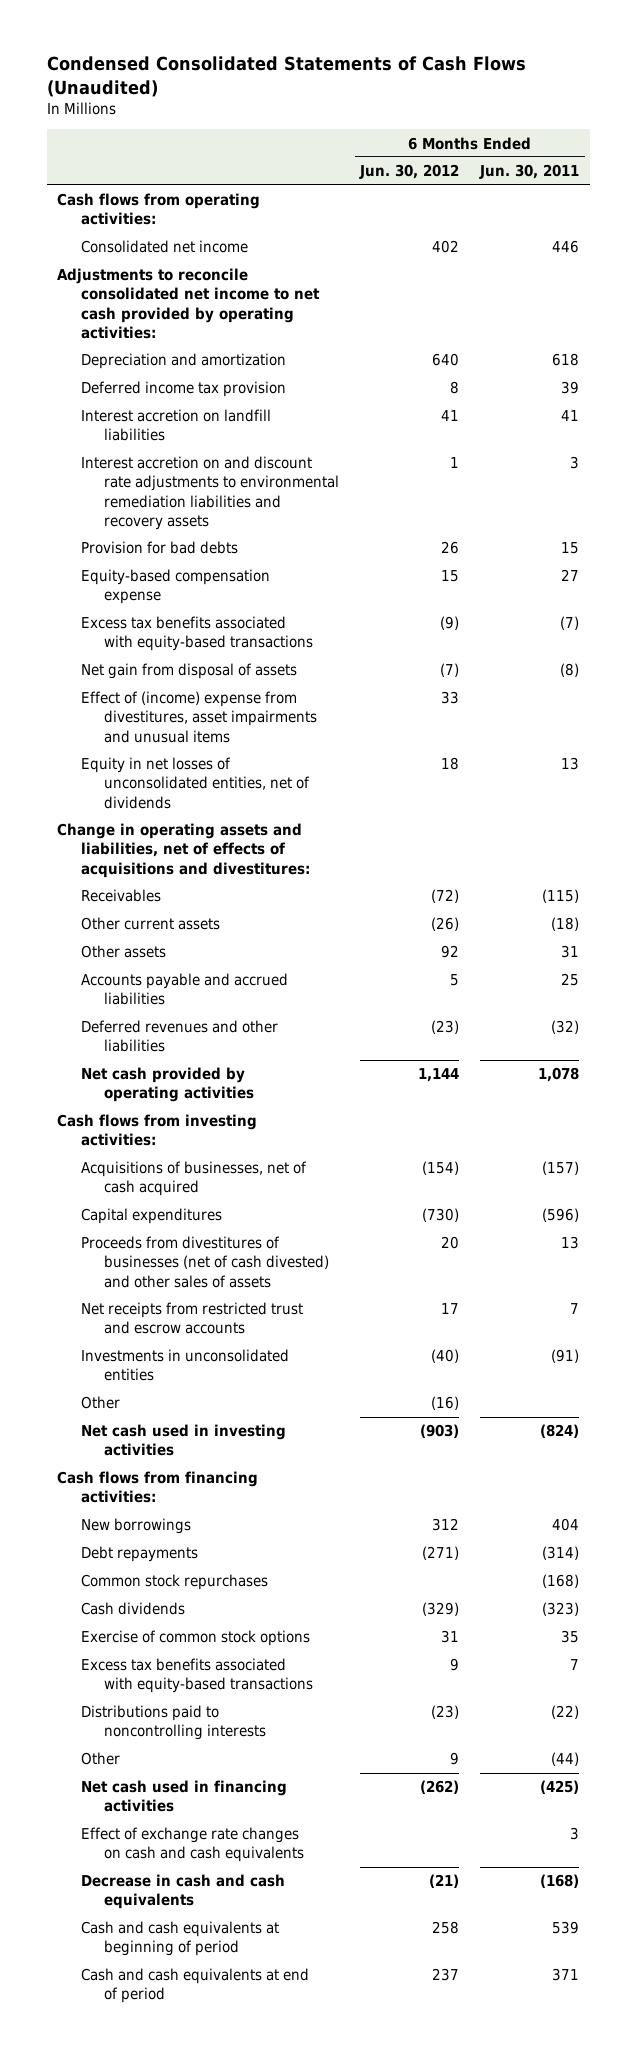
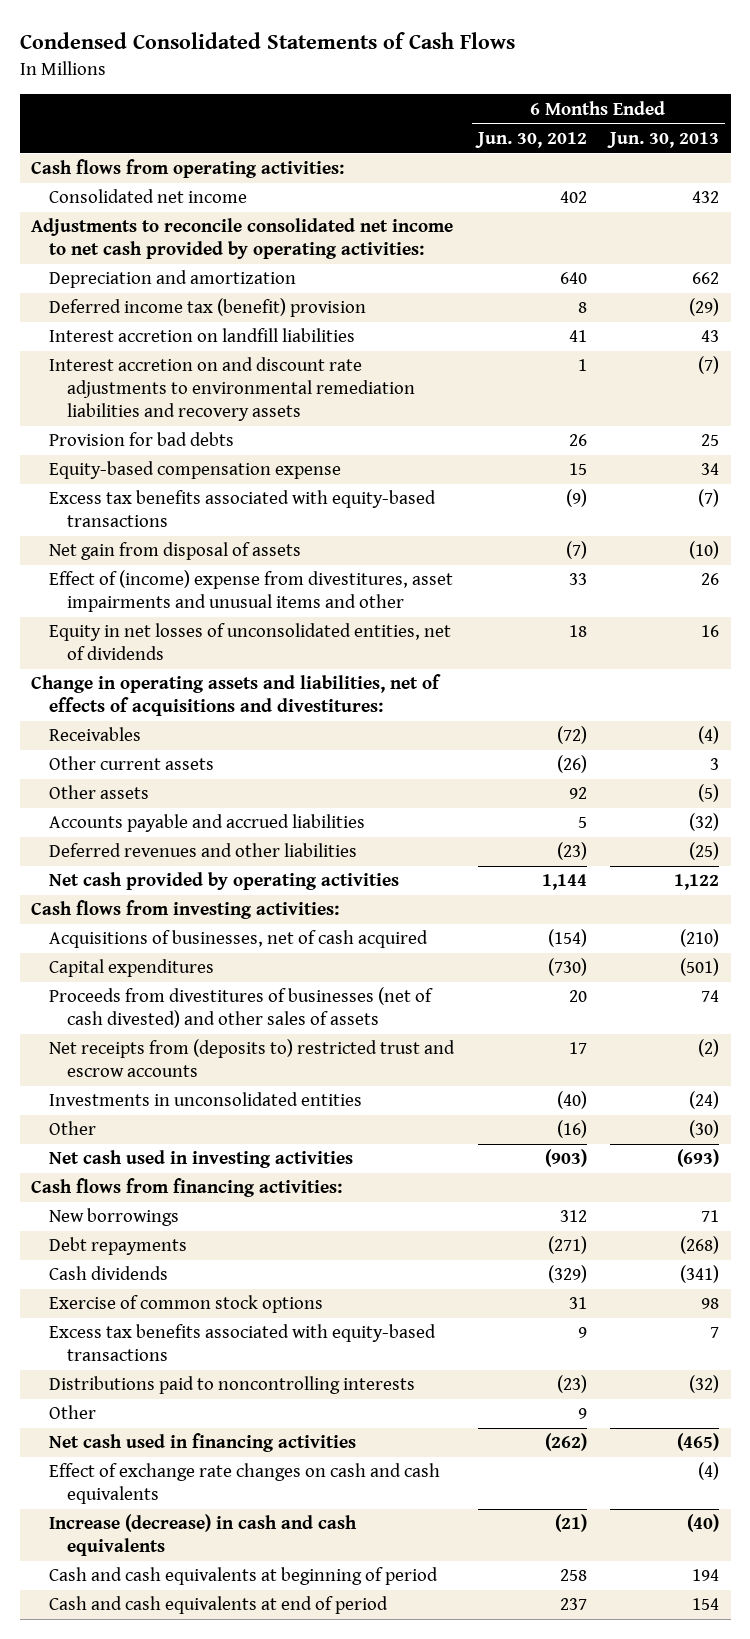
[46,56,526,97] Condensed Consolidated Statements of Cash Flows (Unaudited) -> [19,32,515,50] Condensed Consolidated Statements of Cash Flows
[479,164,580,180] Jun. 30, 2011 -> none
none -> [606,131,719,148] Jun. 30, 2013
[80,381,286,398] Deferred income tax provision -> [49,298,367,318] Deferred income tax (benefit) provision
[80,691,318,743] Effect of (income) expense from divestitures, asset impairments and unusual items -> [49,570,454,613] Effect of (income) expense from divestitures, asset impairments and unusual items and other
[80,1302,303,1335] Net receipts from restricted trust and escrow accounts -> [49,1039,456,1078] Net receipts from (deposits to) restricted trust and escrow accounts
[80,1574,268,1591] Common stock repurchases -> none
[80,1874,285,1910] Decrease in cash and cash equivalents -> [49,1514,358,1557] Increase (decrease) in cash and cash equivalents

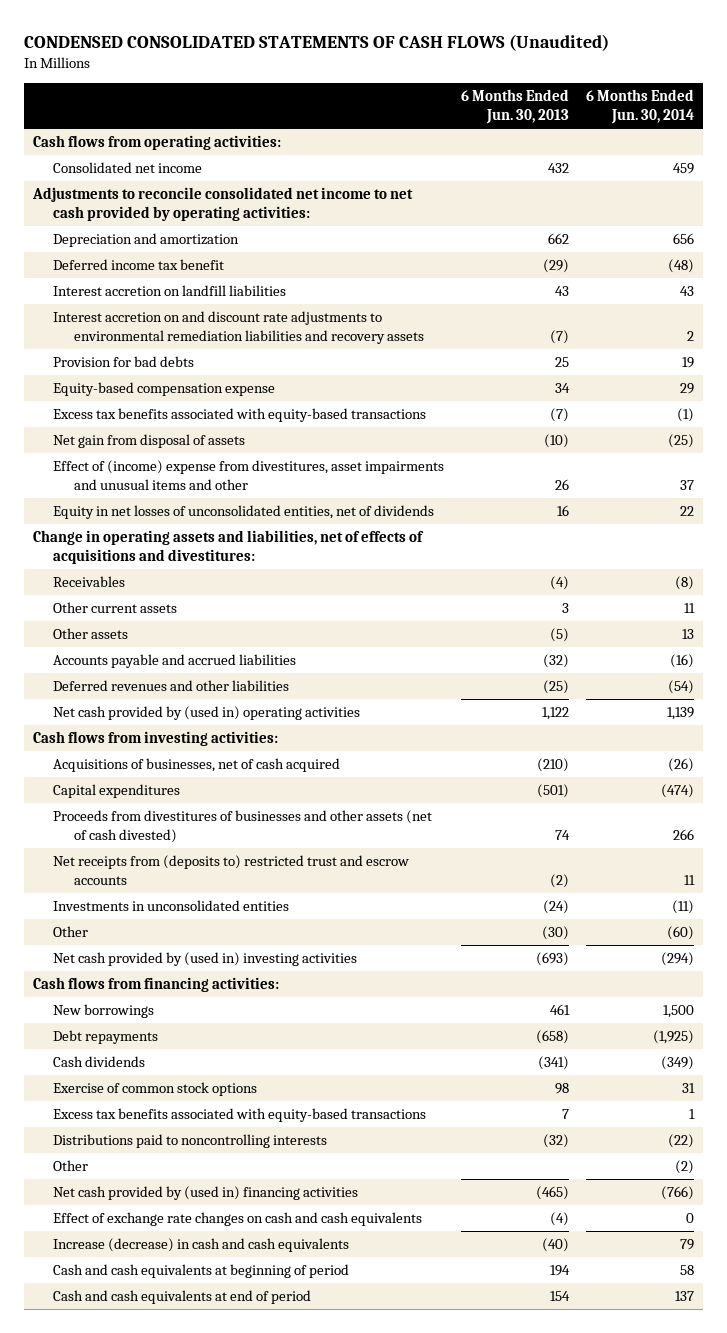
[19,32,515,50] Condensed Consolidated Statements of Cash Flows -> [24,33,610,51] CONDENSED CONSOLIDATED STATEMENTS OF CASH FLOWS (Unaudited)
[474,131,587,148] Jun. 30, 2012 -> none
none -> [586,89,695,125] 6 Months Ended Jun. 30, 2014
[49,298,367,318] Deferred income tax (benefit) provision -> [53,259,225,271] Deferred income tax benefit
[49,872,400,891] Net cash provided by operating activities -> [53,706,361,721] Net cash provided by (used in) operating activities
[49,987,434,1029] Proceeds from divestitures of businesses (net of cash divested) and other sales of assets -> [53,810,433,844] Proceeds from divestitures of businesses and other assets (net of cash divested)
[49,1150,354,1169] Net cash used in investing activities -> [53,952,358,967] Net cash provided by (used in) investing activities
[700,1210,719,1223] 71 -> [550,1004,571,1016] 461
[679,1236,719,1255] (268) -> [536,1030,570,1045] (658)
[49,1433,357,1453] Net cash used in financing activities -> [53,1186,359,1201] Net cash provided by (used in) financing activities

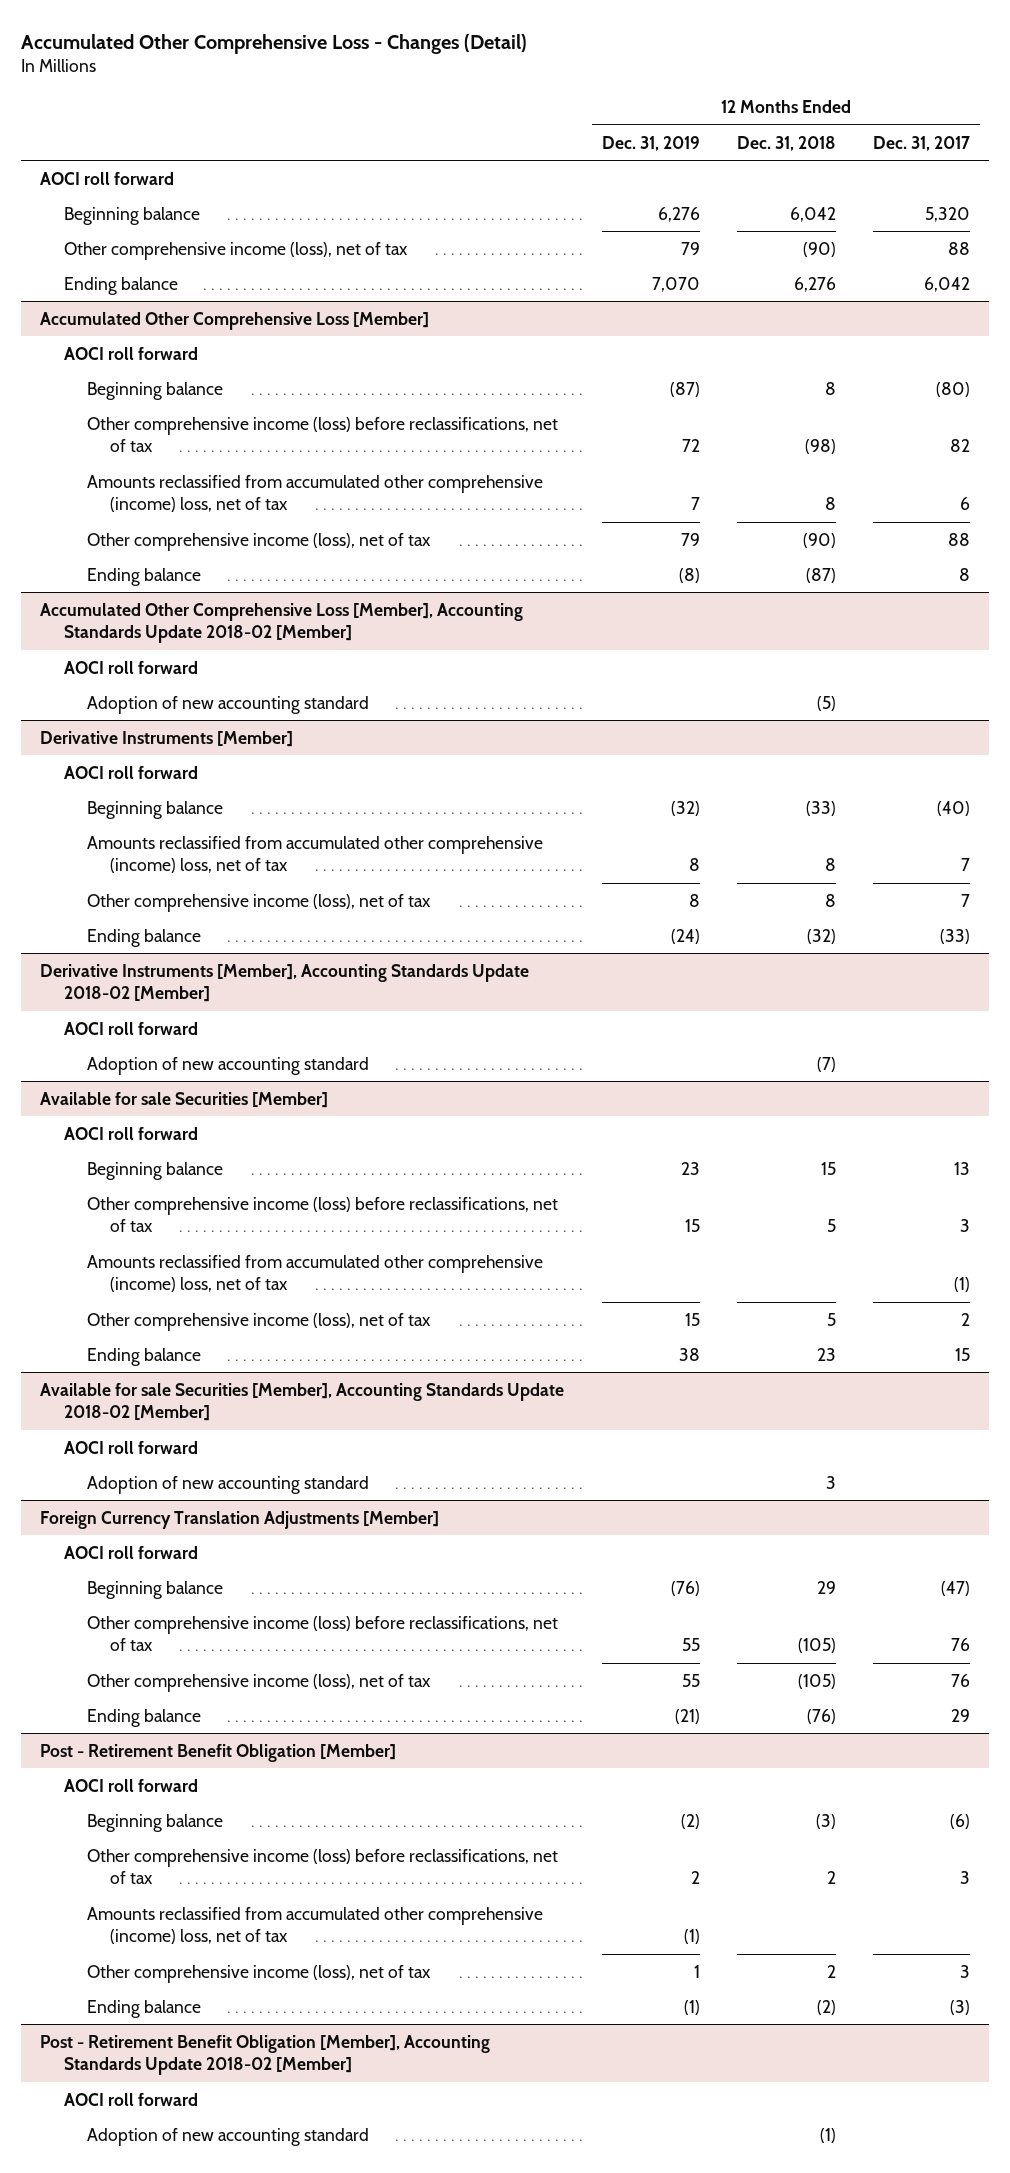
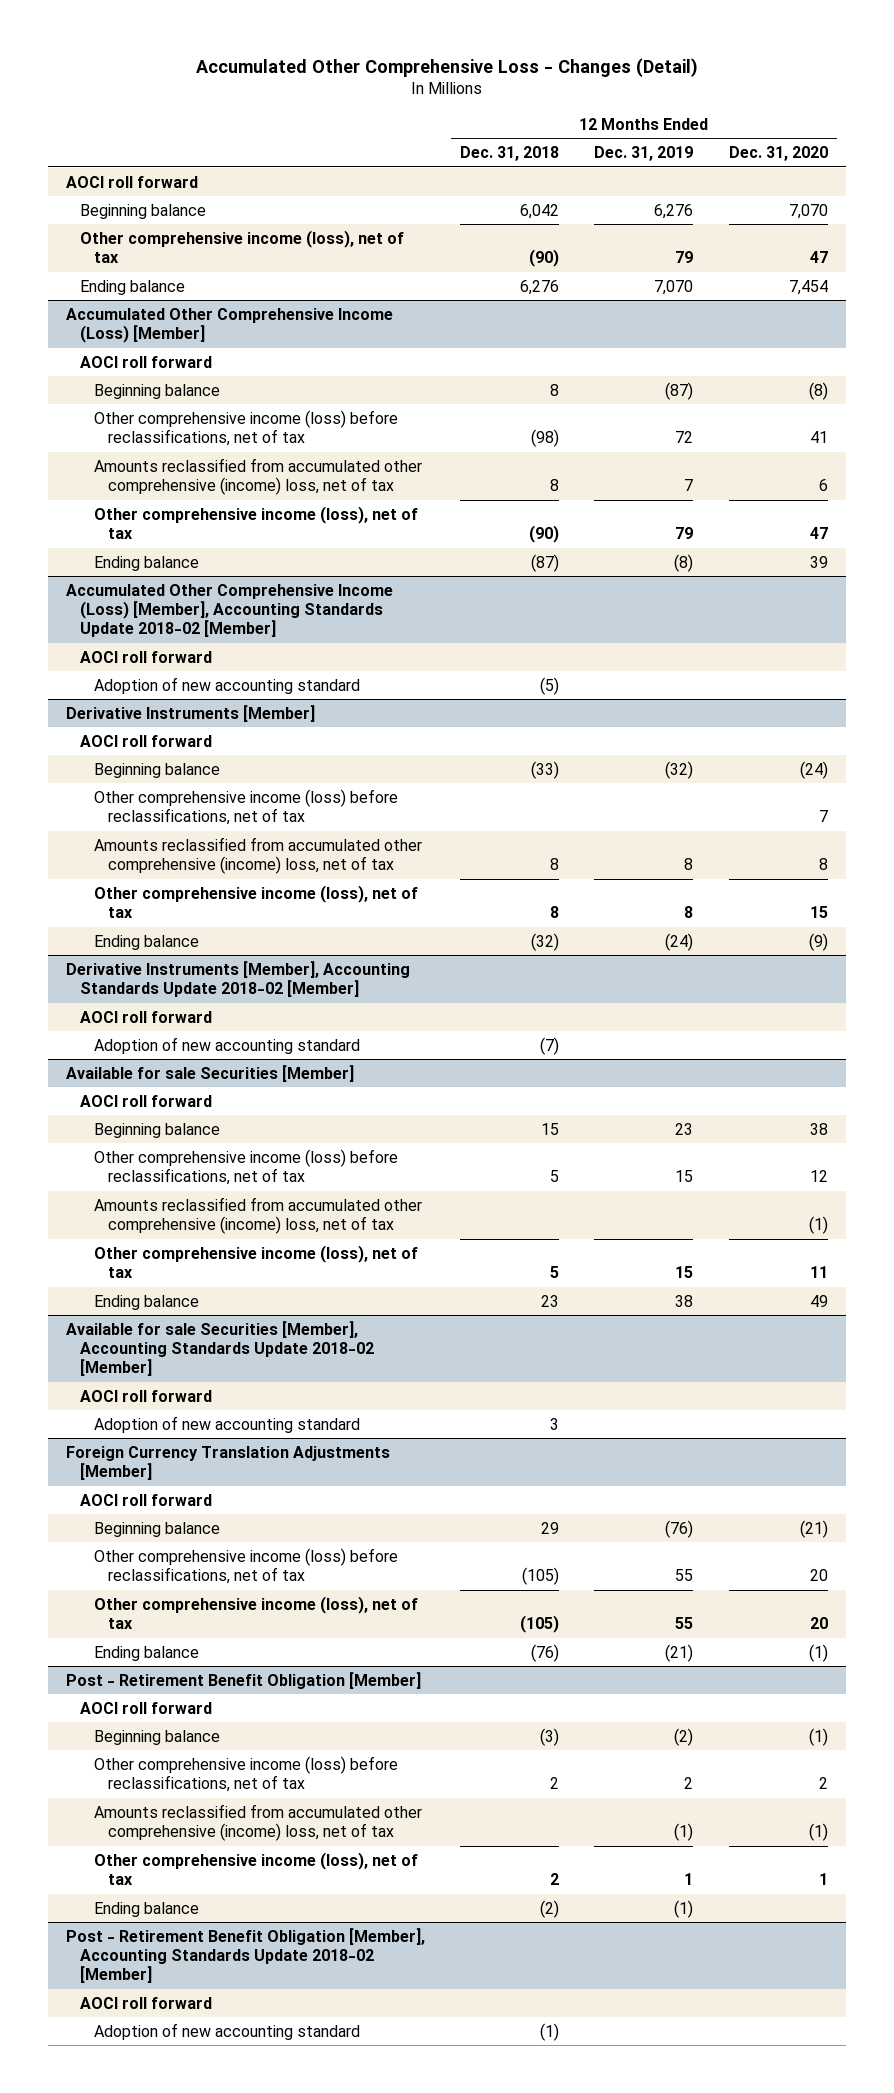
[873,135,971,151] Dec. 31, 2017 -> none
none -> [728,146,828,162] Dec. 31, 2020
[40,311,430,330] Accumulated Other Comprehensive Loss [Member] -> [65,307,393,343] Accumulated Other Comprehensive Income (Loss) [Member]
[40,602,524,644] Accumulated Other Comprehensive Loss [Member], Accounting Standards Update 2018-02 [Member] -> [65,583,393,638] Accumulated Other Comprehensive Income (Loss) [Member], Accounting Standards Update 2018-02 [Member]
none -> [93,788,398,825] Other comprehensive income (loss) before reclassifications, net of tax

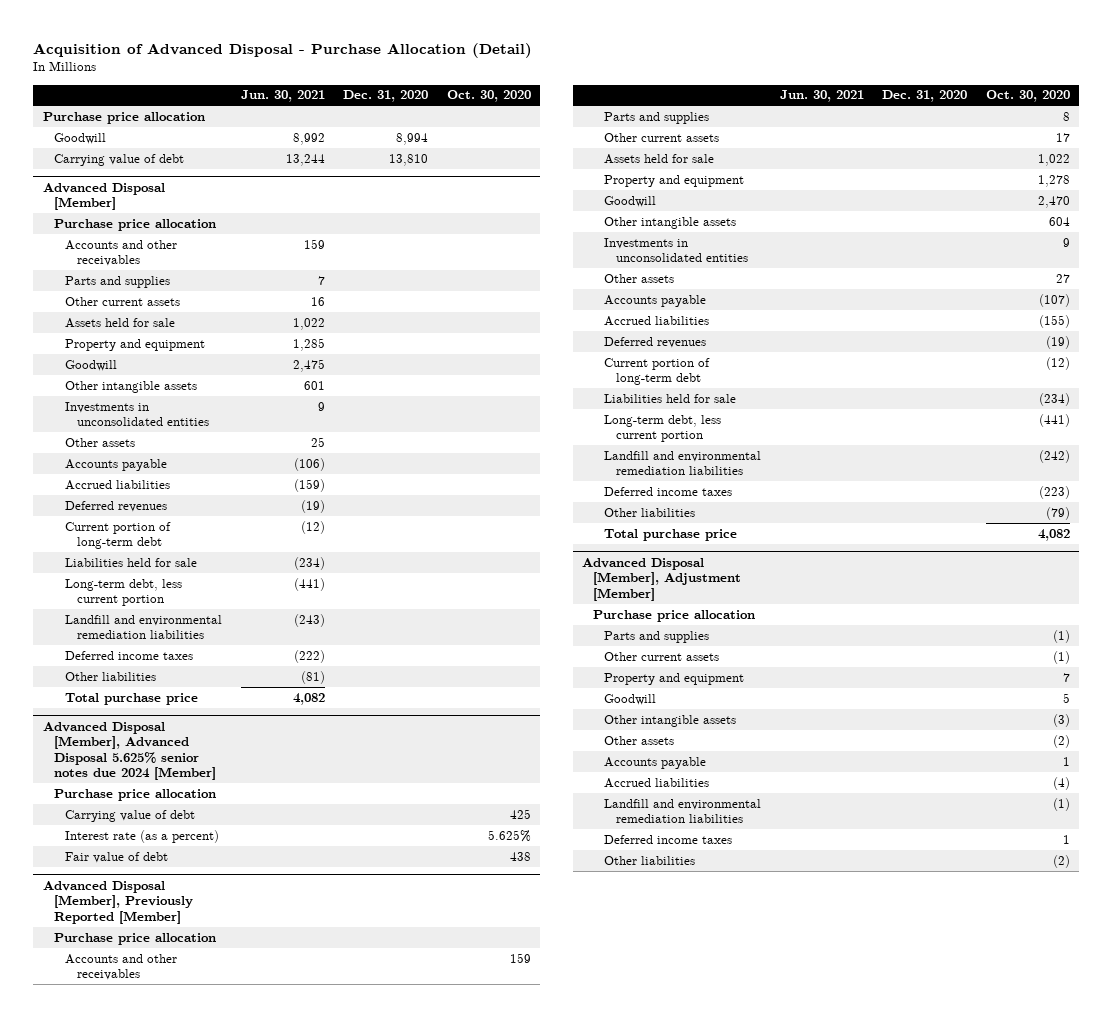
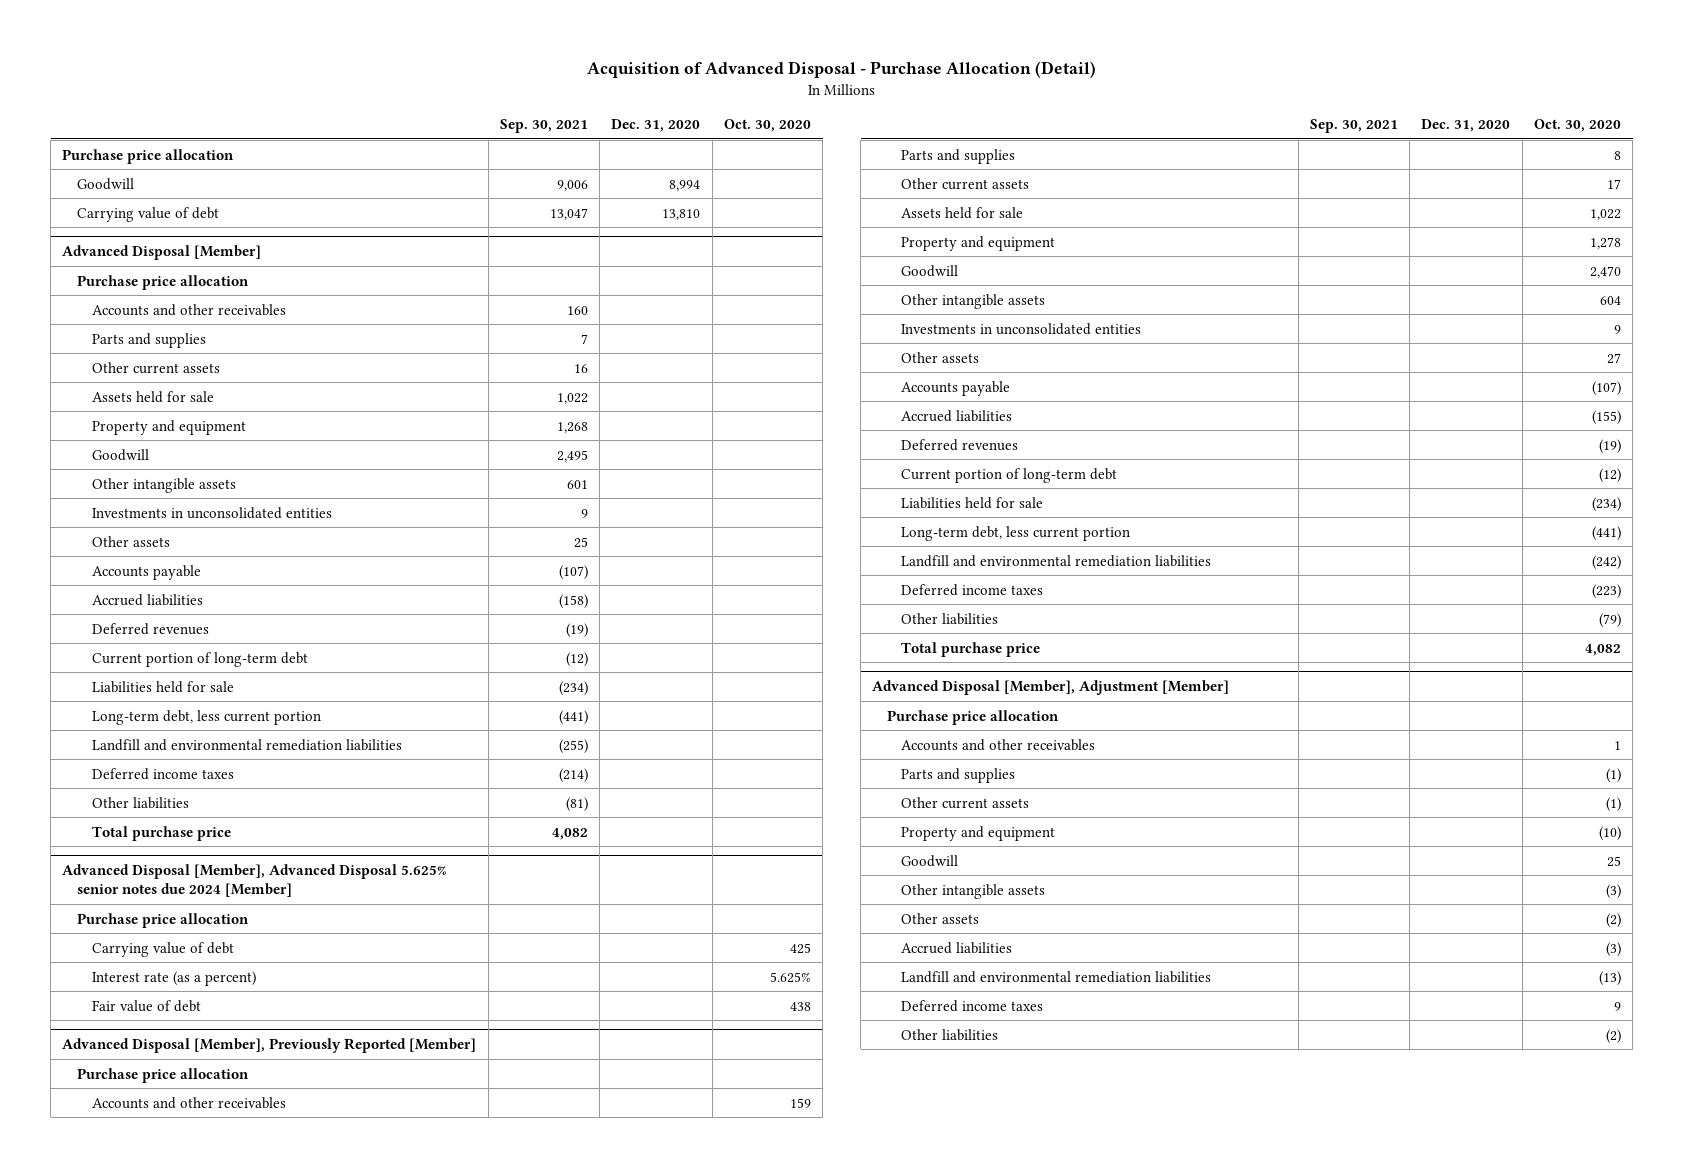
[240,90,325,103] Jun. 30, 2021 -> none
none -> [499,119,588,134] Sep. 30, 2021
none -> [901,738,1096,751] Accounts and other receivables
[1062,672,1070,682] 7 -> [1598,825,1621,841] (10)
[1062,692,1070,703] 5 -> [1606,855,1621,867] 25
[604,756,707,769] Accounts payable -> none
[1052,776,1070,790] (4) -> [1605,941,1621,957] (3)
[1052,797,1070,811] (1) -> [1598,970,1621,986] (13)
[1062,834,1070,844] 1 -> [1613,1001,1621,1011] 9

